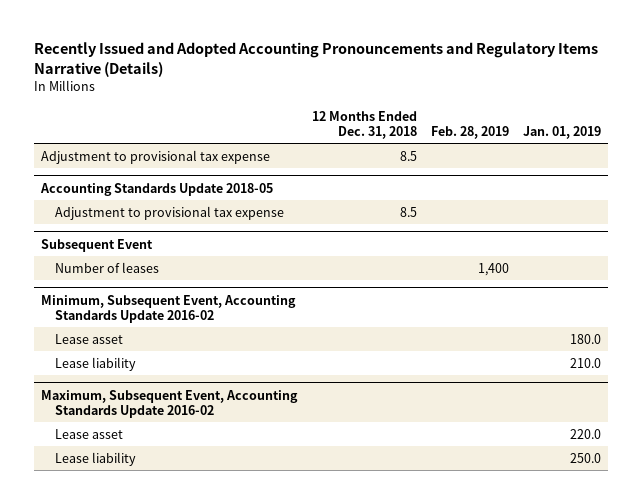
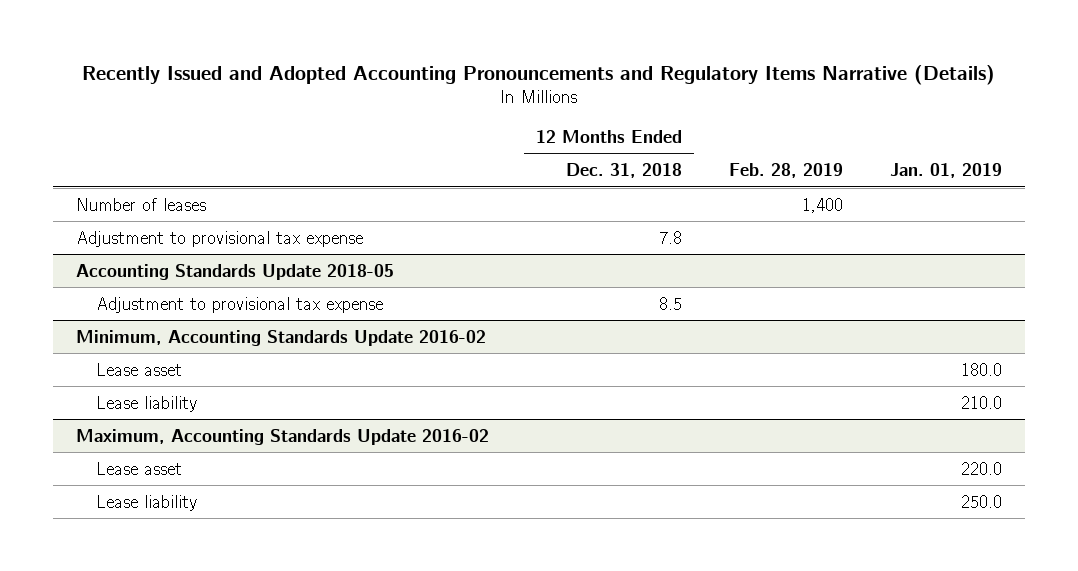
none -> [76,197,207,211] Number of leases
[399,150,417,161] 8.5 -> [659,230,683,244] 7.8
[41,238,154,252] Subsequent Event -> none
[54,261,159,273] Number of leases -> none
[41,294,297,323] Minimum, Subsequent Event, Accounting Standards Update 2016-02 -> [76,329,487,346] Minimum, Accounting Standards Update 2016-02
[41,389,299,418] Maximum, Subsequent Event, Accounting Standards Update 2016-02 -> [76,428,490,445] Maximum, Accounting Standards Update 2016-02

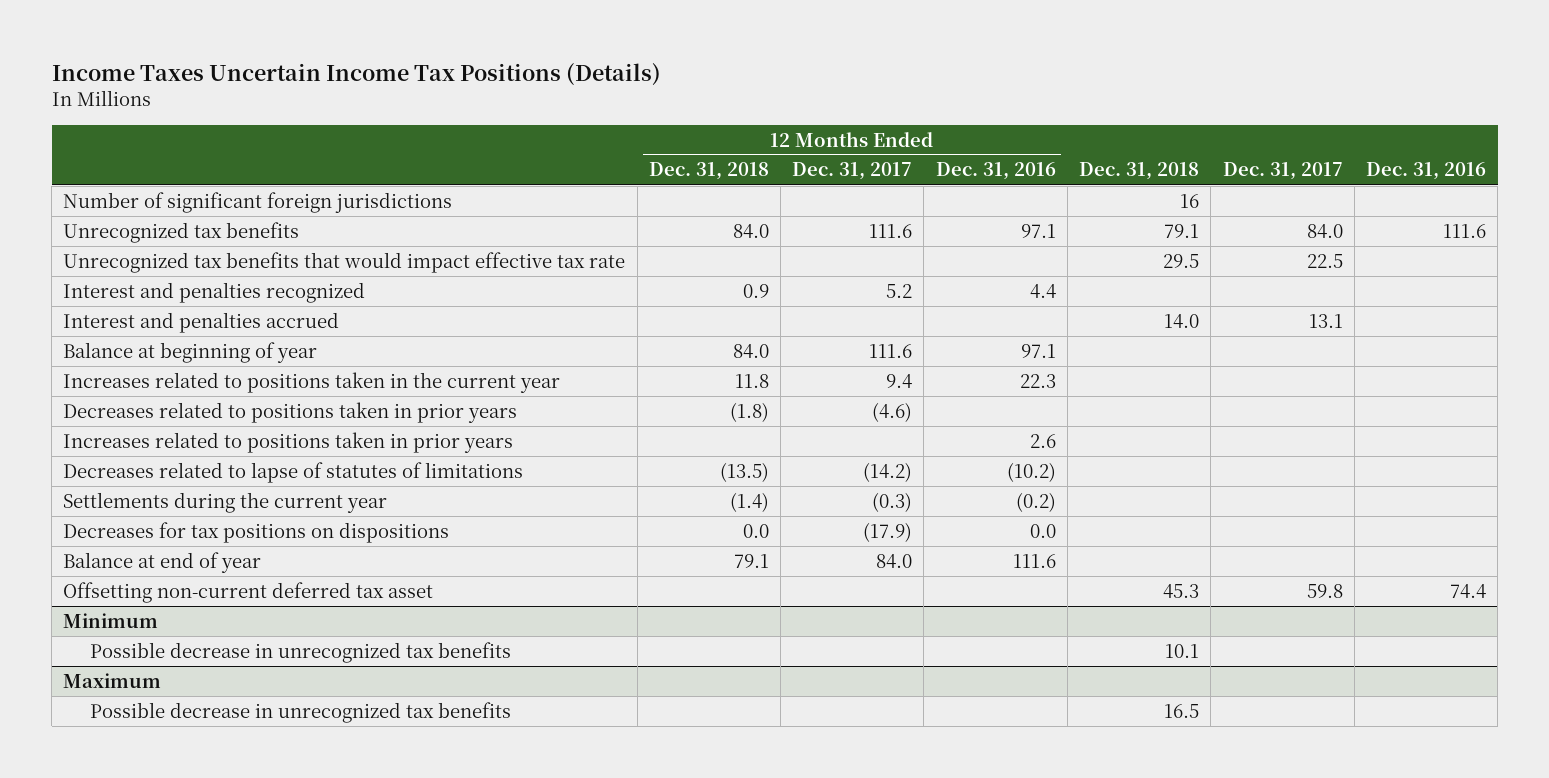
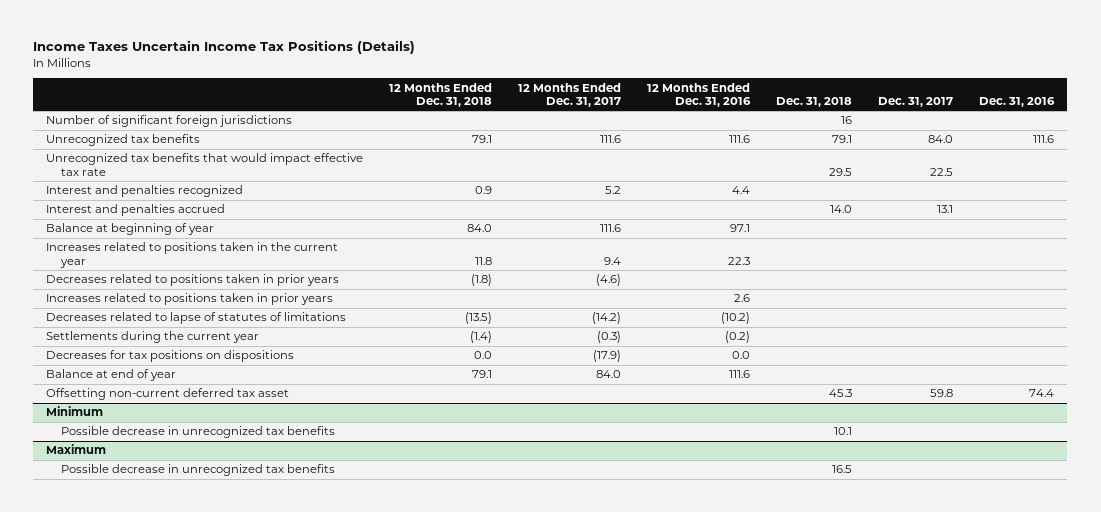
[732,223,769,238] 84.0 -> [472,135,493,144] 79.1
[1020,223,1056,238] 97.1 -> [729,135,751,144] 111.6

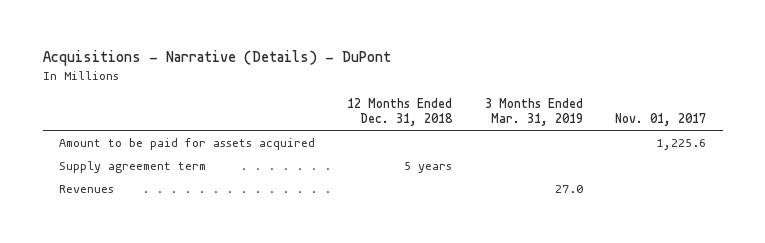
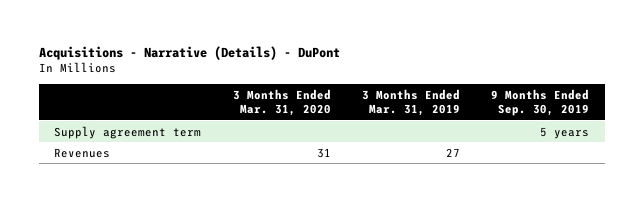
[347,98,454,126] 12 Months Ended Dec. 31, 2018 -> none
[615,112,707,126] Nov. 01, 2017 -> none
none -> [232,88,331,116] 3 Months Ended Mar. 31, 2020
none -> [490,88,589,116] 9 Months Ended Sep. 30, 2019
[58,137,315,150] Amount to be paid for assets acquired -> none
[554,184,583,193] 27.0 -> [445,147,460,157] 27

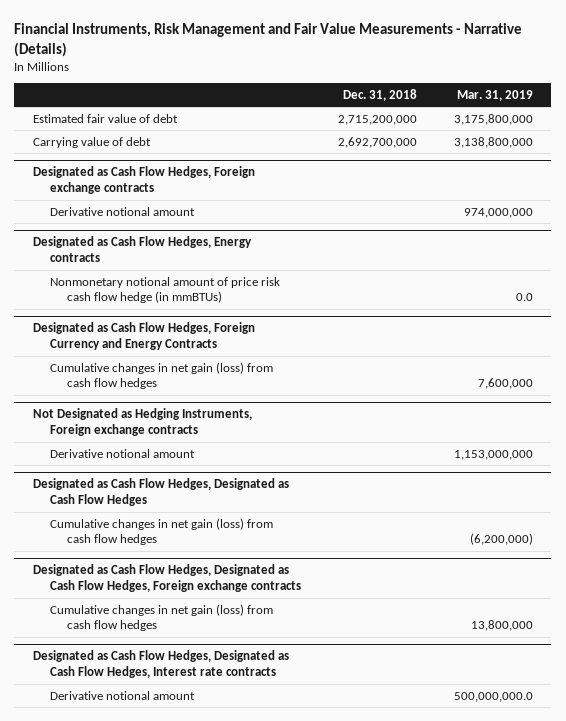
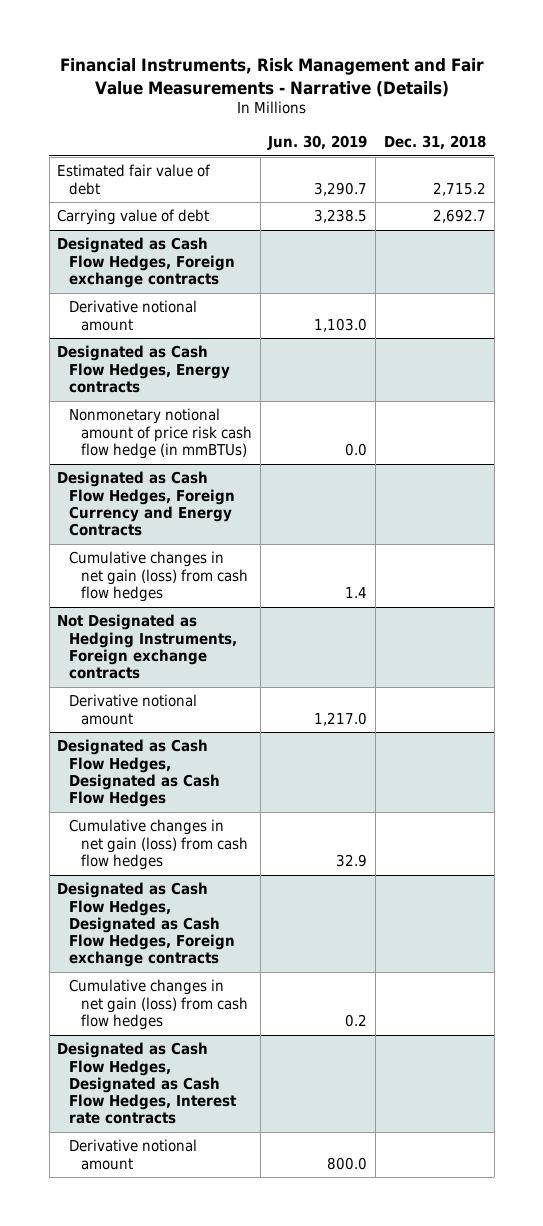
[456,90,533,102] Mar. 31, 2019 -> none
none -> [267,135,368,151] Jun. 30, 2019
[337,114,417,125] 2,715,200,000 -> [432,181,486,196] 2,715.2
[337,136,417,148] 2,692,700,000 -> [432,209,486,224] 2,692.7

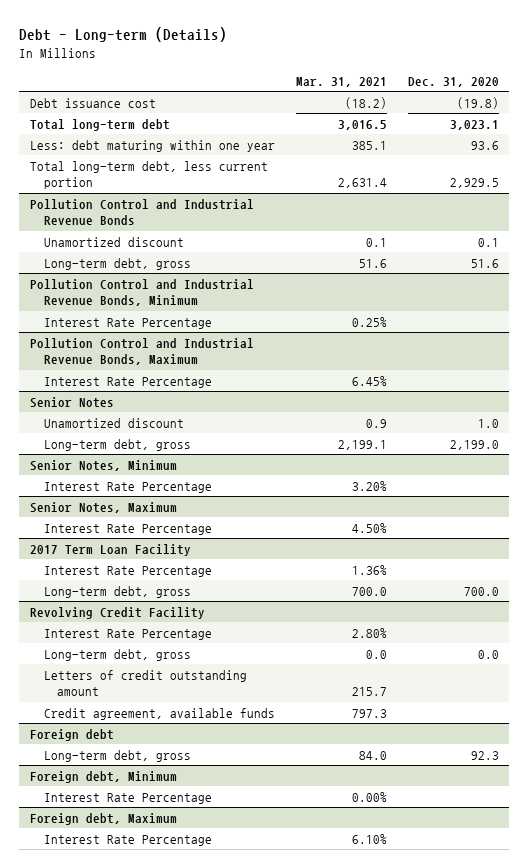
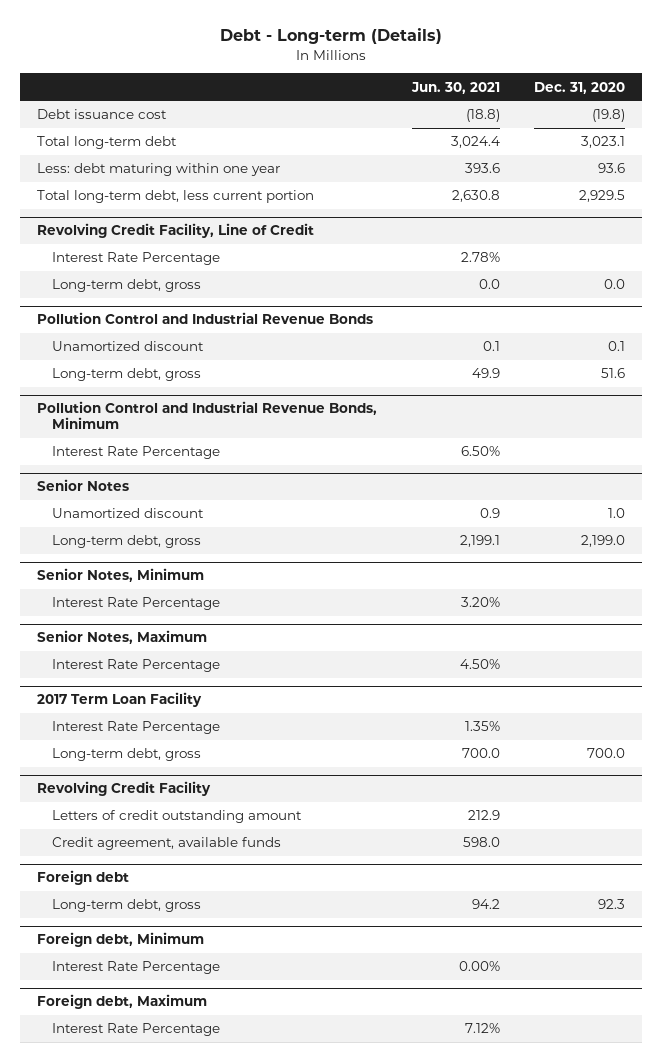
[295,76,387,87] Mar. 31, 2021 -> none
none -> [410,81,500,94] Jun. 30, 2021
none -> [37,223,315,239] Revolving Credit Facility, Line of Credit
none -> [52,252,221,266] Interest Rate Percentage
none -> [52,279,202,293] Long-term debt, gross
[29,337,254,366] Pollution Control and Industrial Revenue Bonds, Maximum -> none
[43,376,212,388] Interest Rate Percentage -> none
[43,628,212,640] Interest Rate Percentage -> none
[43,648,191,661] Long-term debt, gross -> none

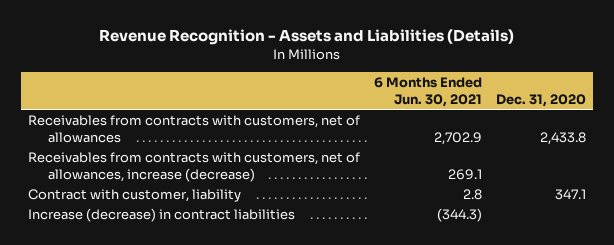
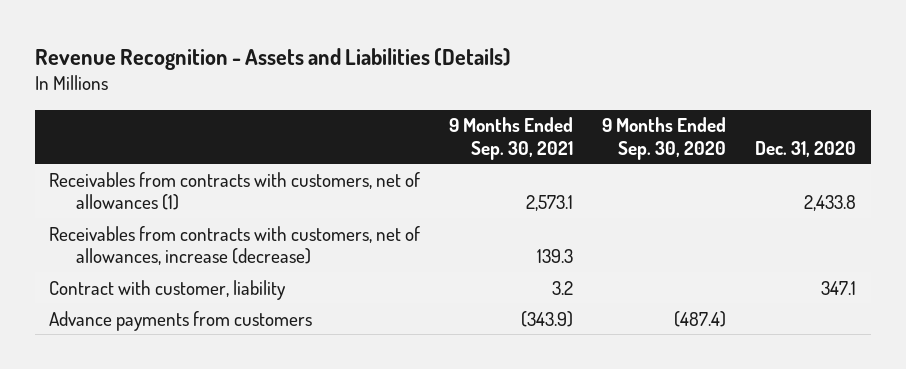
[373,77,482,108] 6 Months Ended Jun. 30, 2021 -> none
none -> [449,117,574,160] 9 Months Ended Sep. 30, 2021
none -> [602,117,727,160] 9 Months Ended Sep. 30, 2020
[27,115,360,143] Receivables from contracts with customers, net of allowances -> [49,171,421,211] Receivables from contracts with customers, net of allowances (1)
[27,208,295,223] Increase (decrease) in contract liabilities -> none
none -> [49,310,313,331] Advance payments from customers

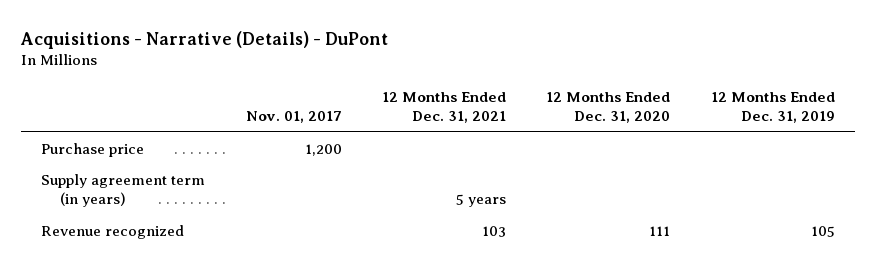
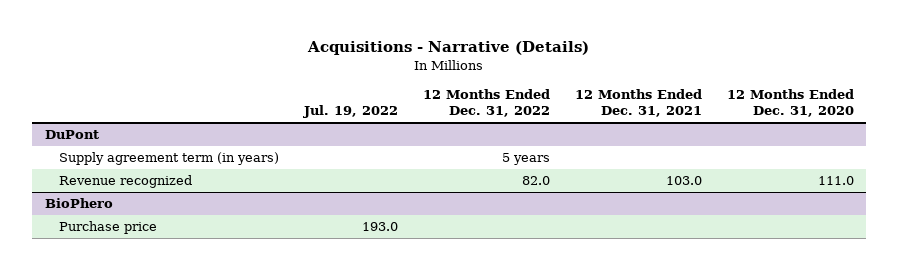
[20,30,389,49] Acquisitions - Narrative (Details) - DuPont -> [307,41,590,56] Acquisitions - Narrative (Details)
[245,111,342,124] Nov. 01, 2017 -> none
[710,91,835,124] 12 Months Ended Dec. 31, 2019 -> none
none -> [302,105,398,119] Jul. 19, 2022
none -> [422,89,550,118] 12 Months Ended Dec. 31, 2022
[41,142,145,157] Purchase price -> none
[41,173,206,208] Supply agreement term (in years) -> none
[41,224,185,239] Revenue recognized -> none
none -> [44,130,99,140] DuPont
none -> [58,152,279,166] Supply agreement term (in years)
none -> [58,175,192,189] Revenue recognized
none -> [44,198,113,209] BioPhero
none -> [58,221,157,235] Purchase price

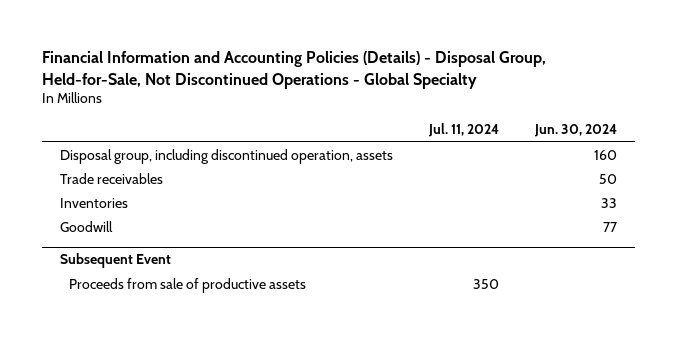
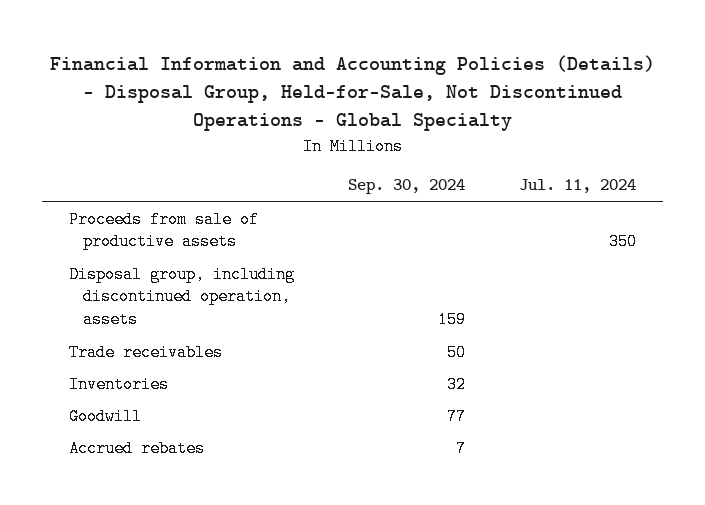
[533,124,617,138] Jun. 30, 2024 -> none
none -> [348,179,466,195] Sep. 30, 2024
none -> [68,210,259,251] Proceeds from sale of productive assets
[59,253,171,269] Subsequent Event -> none
[69,278,307,294] Proceeds from sale of productive assets -> none
none -> [68,439,205,457] Accrued rebates

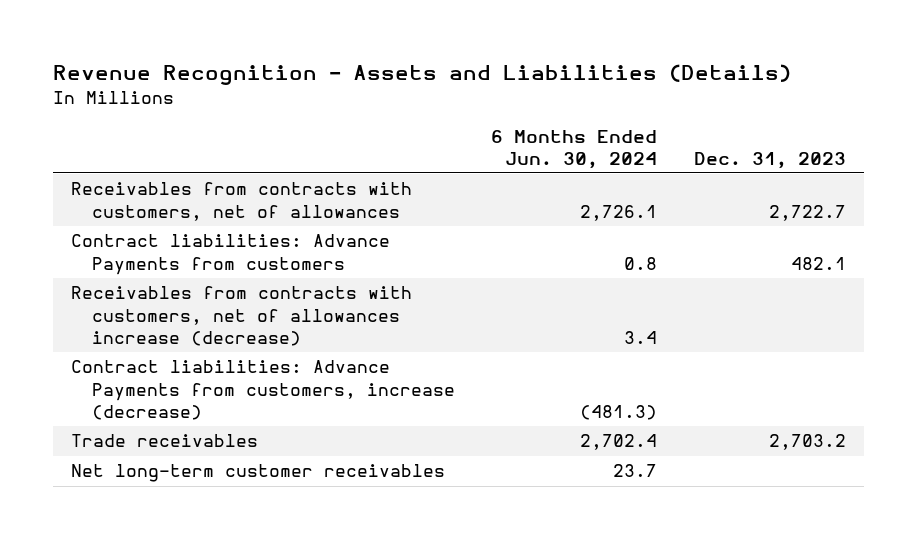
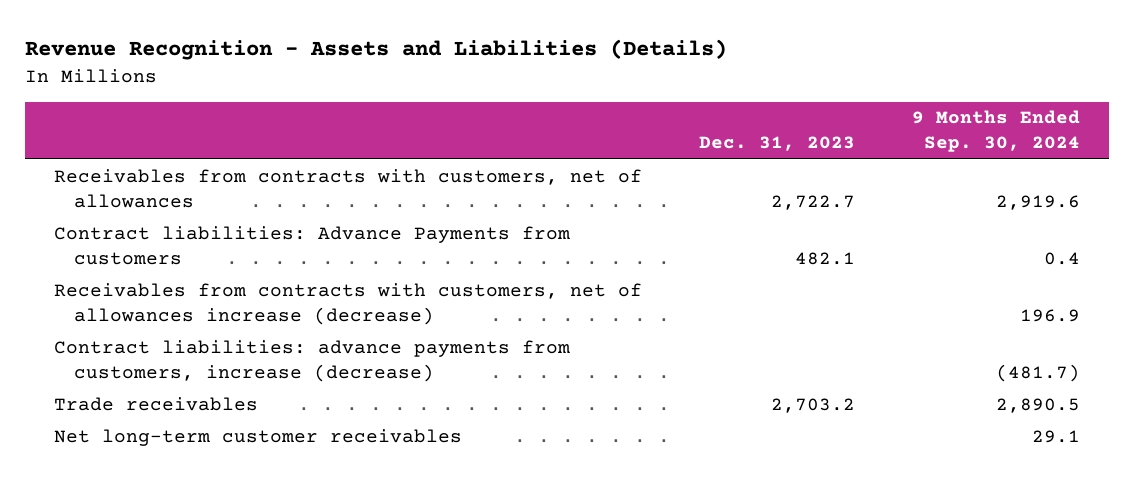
[491,129,658,169] 6 Months Ended Jun. 30, 2024 -> none
none -> [912,110,1081,153] 9 Months Ended Sep. 30, 2024
[71,360,455,420] Contract liabilities: Advance Payments from customers, increase (decrease) -> [53,339,570,382] Contract liabilities: advance payments from customers, increase (decrease)

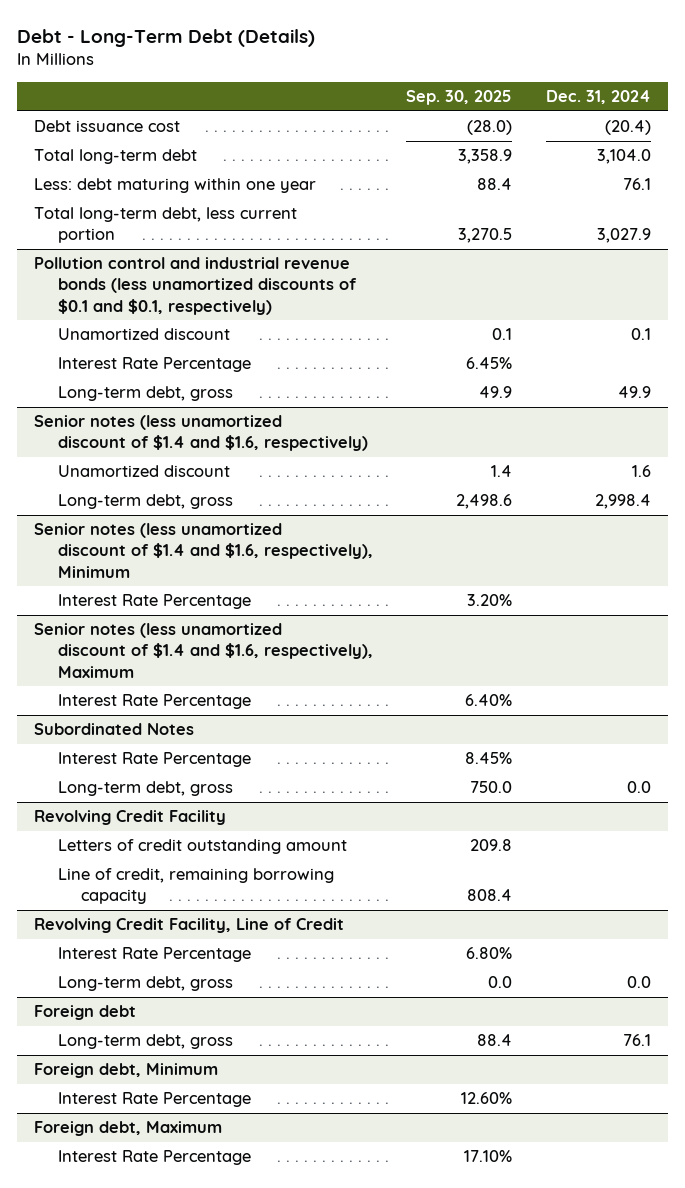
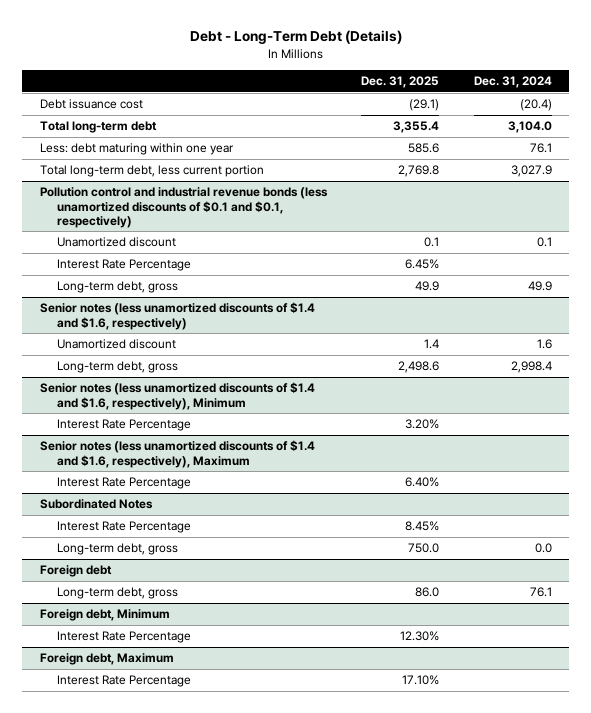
[406,89,513,105] Sep. 30, 2025 -> none
none -> [361,76,440,89] Dec. 31, 2025
[34,415,368,452] Senior notes (less unamortized discount of $1.4 and $1.6, respectively) -> [39,302,315,330] Senior notes (less unamortized discounts of $1.4 and $1.6, respectively)
[34,523,373,578] Senior notes (less unamortized discount of $1.4 and $1.6, respectively), Minimum -> [39,382,315,410] Senior notes (less unamortized discounts of $1.4 and $1.6, respectively), Minimum
[34,623,373,678] Senior notes (less unamortized discount of $1.4 and $1.6, respectively), Maximum -> [39,440,315,468] Senior notes (less unamortized discounts of $1.4 and $1.6, respectively), Maximum
[34,810,227,826] Revolving Credit Facility -> none
[57,839,347,855] Letters of credit outstanding amount -> none
[57,868,334,905] Line of credit, remaining borrowing capacity -> none
[34,918,345,934] Revolving Credit Facility, Line of Credit -> none
[57,947,251,963] Interest Rate Percentage -> none
[57,976,233,992] Long-term debt, gross -> none

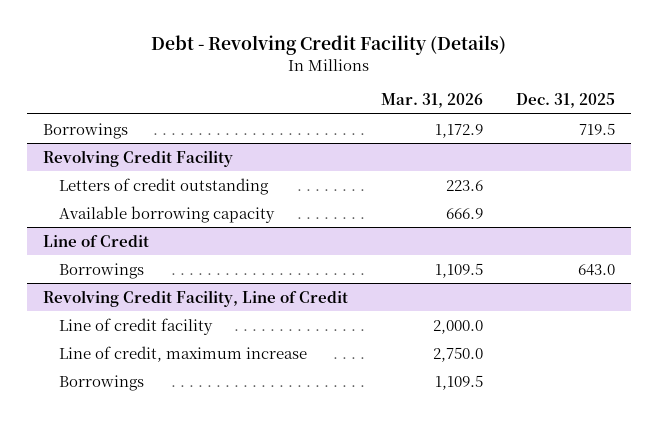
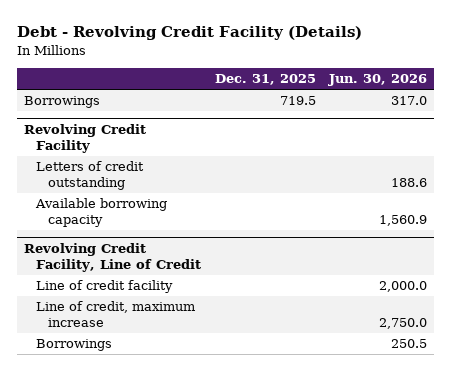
[380,93,483,109] Mar. 31, 2026 -> none
none -> [328,74,428,87] Jun. 30, 2026
[43,234,150,247] Line of Credit -> none
[59,262,145,279] Borrowings -> none

